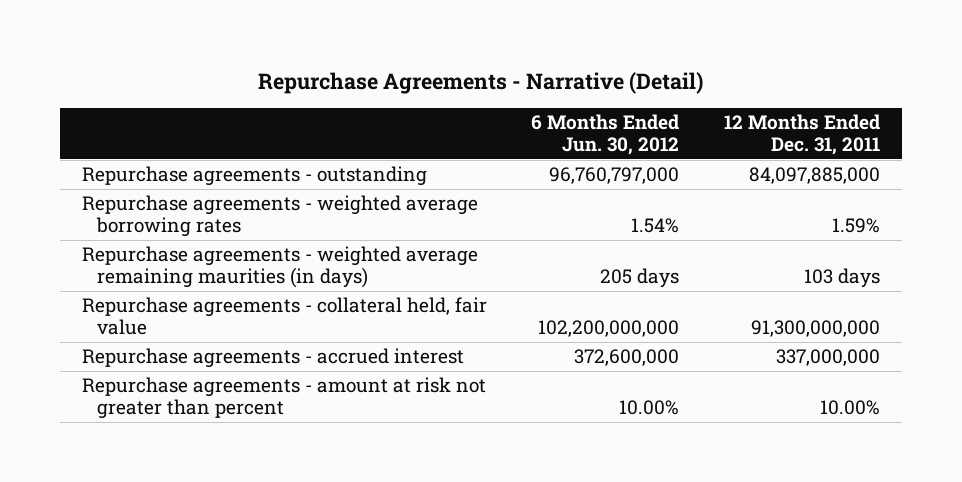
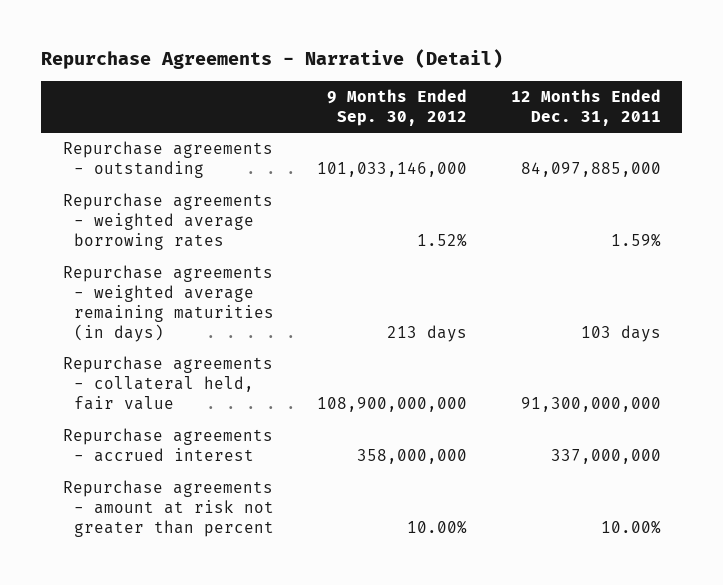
[531,114,680,156] 6 Months Ended Jun. 30, 2012 -> none
none -> [327,88,468,126] 9 Months Ended Sep. 30, 2012
[81,246,478,289] Repurchase agreements - weighted average remaining maurities (in days) -> [62,265,274,343] Repurchase agreements - weighted average remaining maturities (in days)

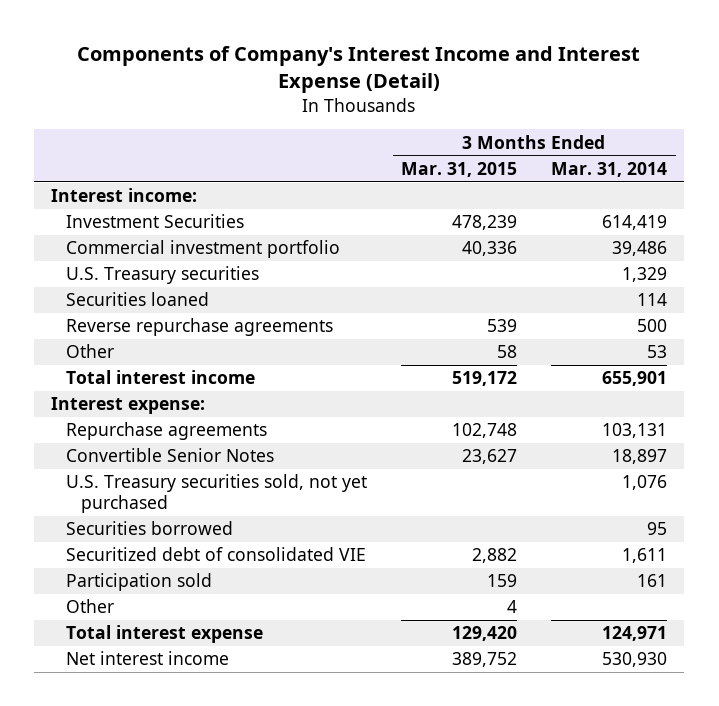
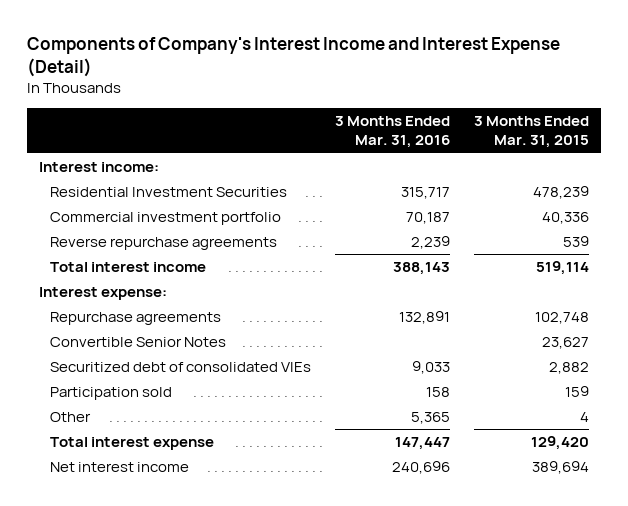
[551,161,668,177] Mar. 31, 2014 -> none
none -> [335,116,451,149] 3 Months Ended Mar. 31, 2016
[66,214,245,229] Investment Securities -> [49,187,287,198] Residential Investment Securities
[66,266,260,285] U.S. Treasury securities -> none
[66,292,210,307] Securities loaned -> none
[66,344,115,359] Other -> none
[452,371,518,387] 519,172 -> [536,261,590,276] 519,114
[66,474,368,514] U.S. Treasury securities sold, not yet purchased -> none
[66,521,234,536] Securities borrowed -> none
[66,547,367,562] Securitized debt of consolidated VIE -> [49,362,311,373] Securitized debt of consolidated VIEs
[452,652,518,668] 389,752 -> [532,461,590,475] 389,694

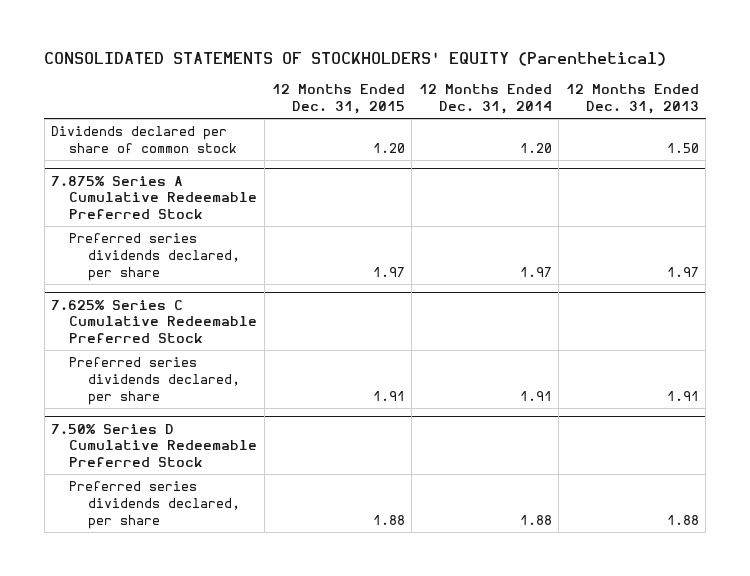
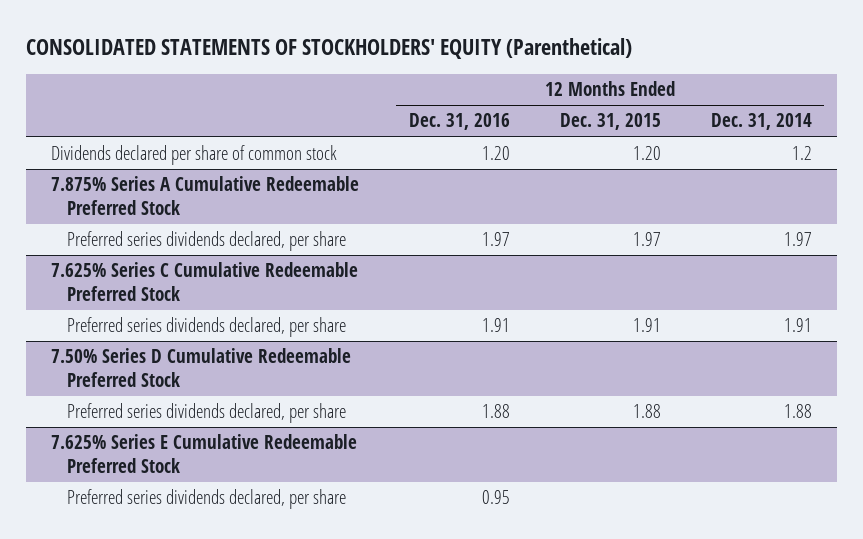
[565,84,699,115] 12 Months Ended Dec. 31, 2013 -> none
none -> [408,113,510,131] Dec. 31, 2016
[519,142,552,153] 1.20 -> [791,146,812,161] 1.2
none -> [50,434,357,474] 7.625% Series E Cumulative Redeemable Preferred Stock
none -> [66,489,346,510] Preferred series dividends declared, per share

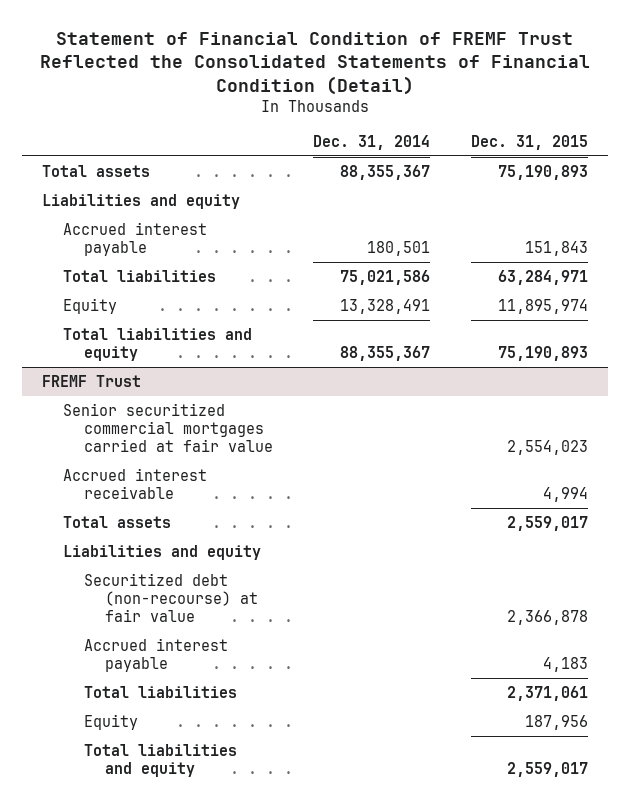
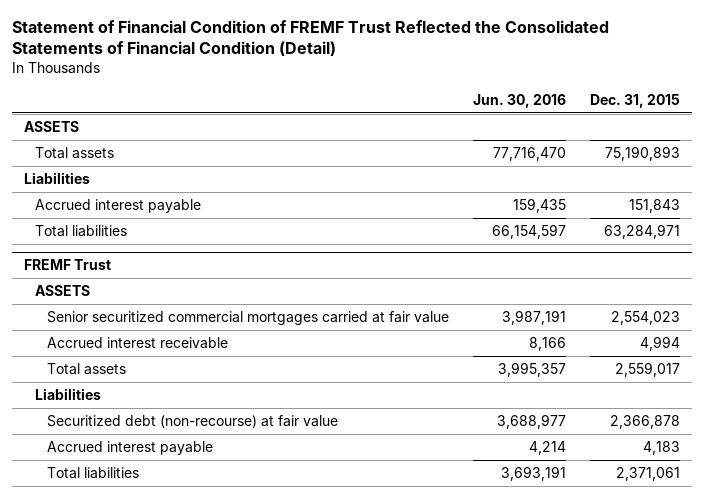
[313,134,431,150] Dec. 31, 2014 -> none
none -> [473,93,567,108] Jun. 30, 2016
none -> [23,121,79,133] ASSETS
[41,194,240,210] Liabilities and equity -> none
none -> [23,172,90,185] Liabilities
[63,298,118,315] Equity -> none
[63,328,253,362] Total liabilities and equity -> none
none -> [35,285,91,297] ASSETS
[63,545,262,561] Liabilities and equity -> none
none -> [35,388,102,401] Liabilities
[84,714,139,731] Equity -> none
[84,744,238,778] Total liabilities and equity -> none

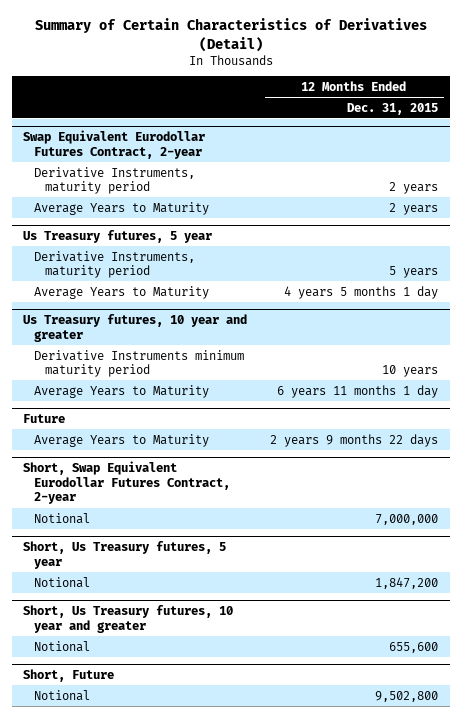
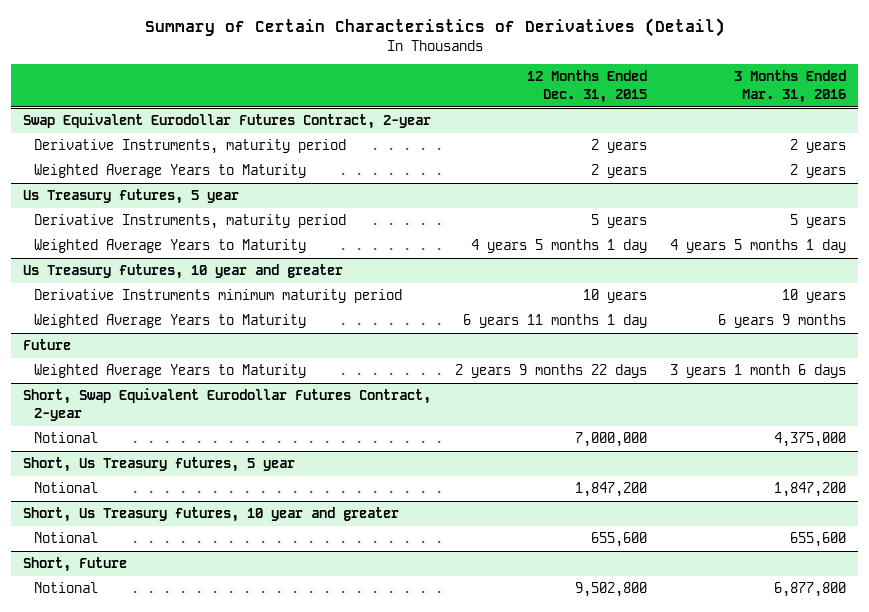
none -> [734,70,847,103] 3 Months Ended Mar. 31, 2016
[34,201,210,215] Average Years to Maturity -> [33,164,306,179] Weighted Average Years to Maturity
[34,285,210,299] Average Years to Maturity -> [33,239,306,254] Weighted Average Years to Maturity
[34,384,210,398] Average Years to Maturity -> [33,314,306,329] Weighted Average Years to Maturity
[34,433,210,447] Average Years to Maturity -> [33,364,306,379] Weighted Average Years to Maturity

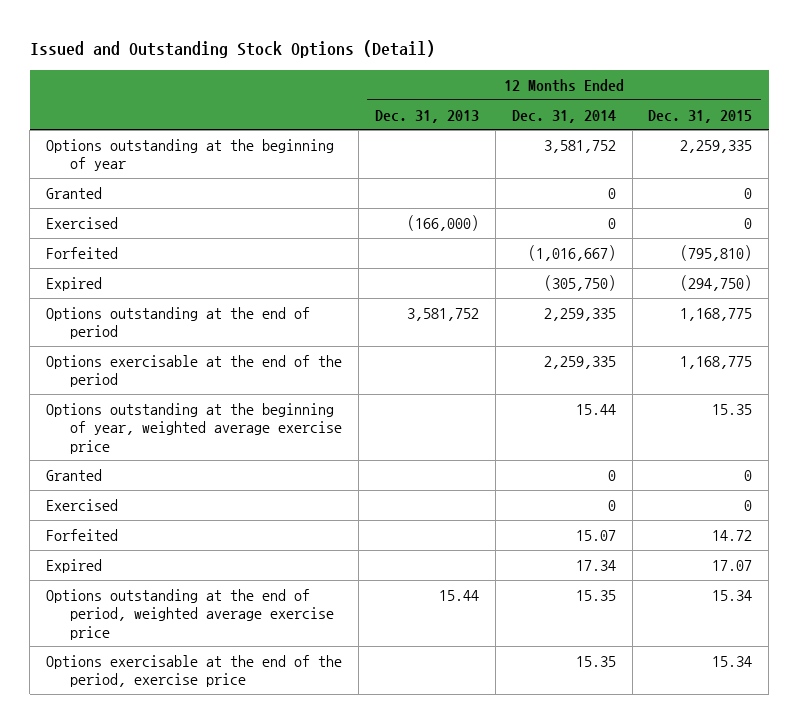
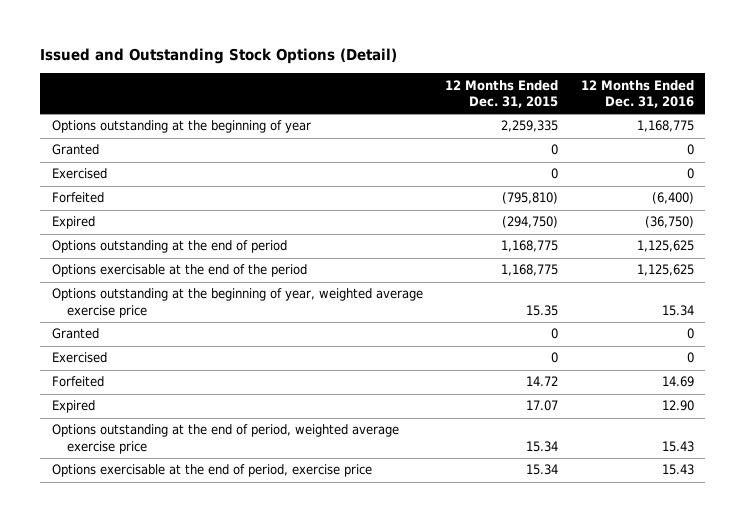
[374,109,479,123] Dec. 31, 2013 -> none
[511,109,616,123] Dec. 31, 2014 -> none
none -> [580,79,694,109] 12 Months Ended Dec. 31, 2016
[46,654,343,688] Options exercisable at the end of the period, exercise price -> [51,464,372,478] Options exercisable at the end of period, exercise price

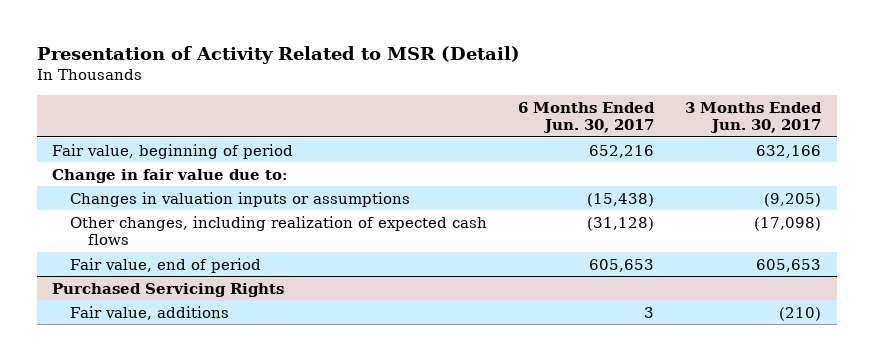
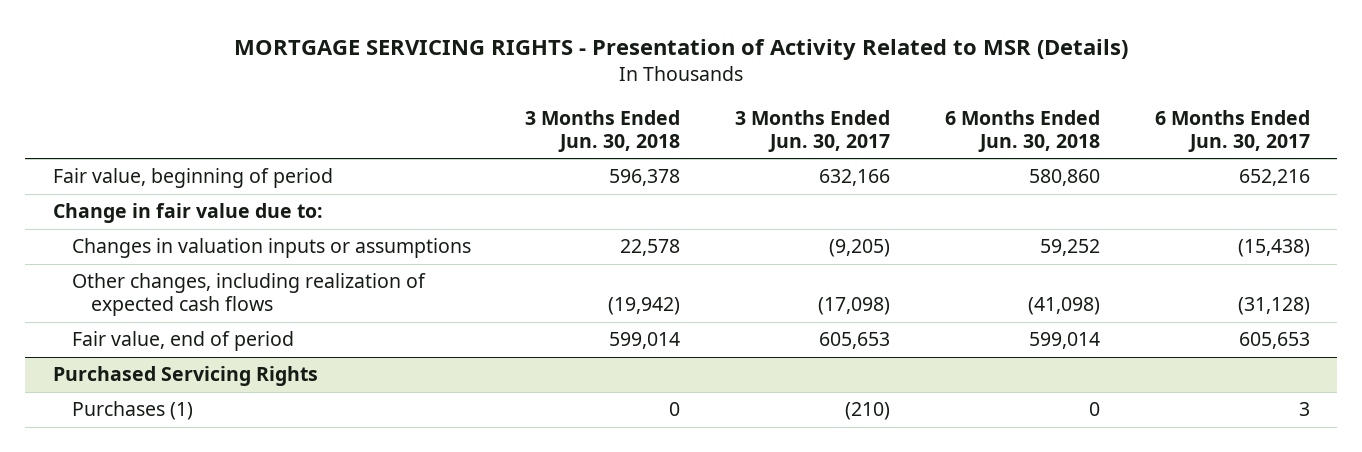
[36,45,520,64] Presentation of Activity Related to MSR (Detail) -> [234,39,1129,61] MORTGAGE SERVICING RIGHTS - Presentation of Activity Related to MSR (Details)
none -> [525,109,681,152] 3 Months Ended Jun. 30, 2018
none -> [944,109,1100,152] 6 Months Ended Jun. 30, 2018
[70,305,230,320] Fair value, additions -> [71,401,193,421] Purchases (1)

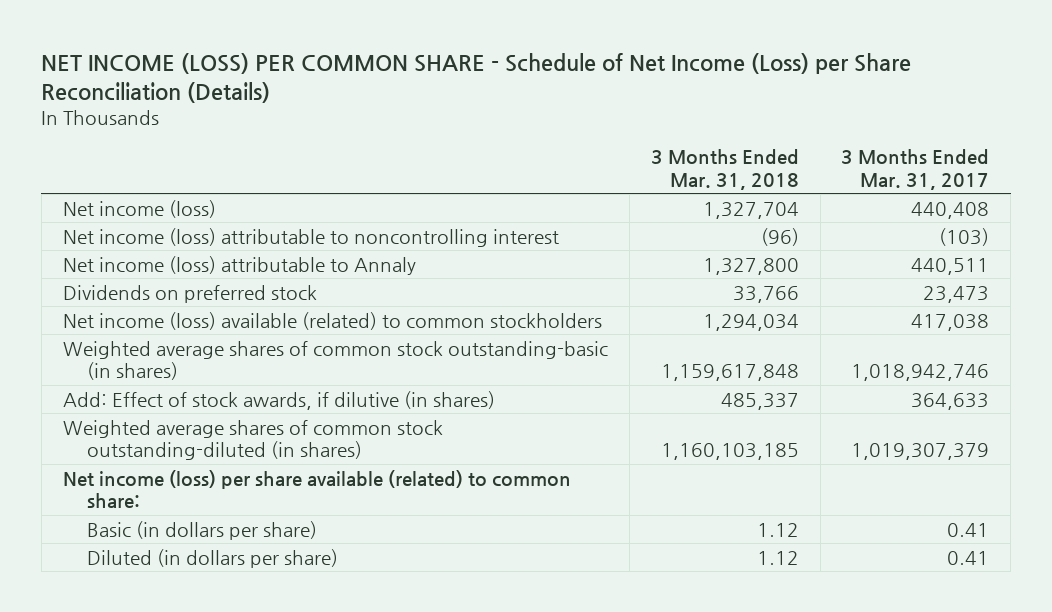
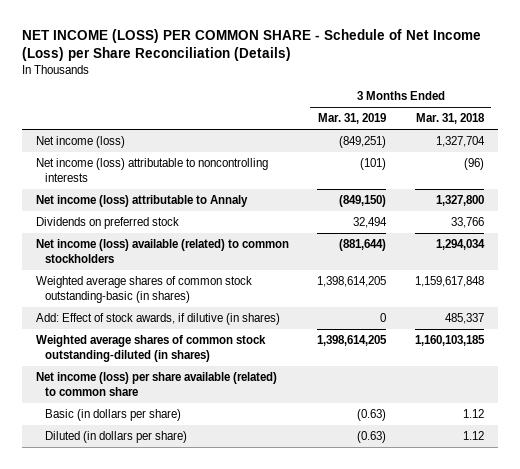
[841,149,990,190] 3 Months Ended Mar. 31, 2017 -> none
none -> [318,113,387,125] Mar. 31, 2019
[62,227,559,247] Net income (loss) attributable to noncontrolling interest -> [35,158,268,183] Net income (loss) attributable to noncontrolling interests
[62,469,571,508] Net income (loss) per share available (related) to common share: -> [35,372,277,397] Net income (loss) per share available (related) to common share

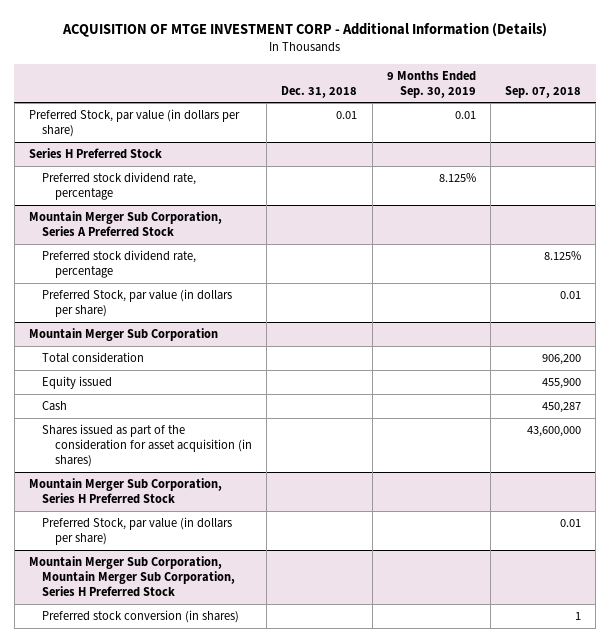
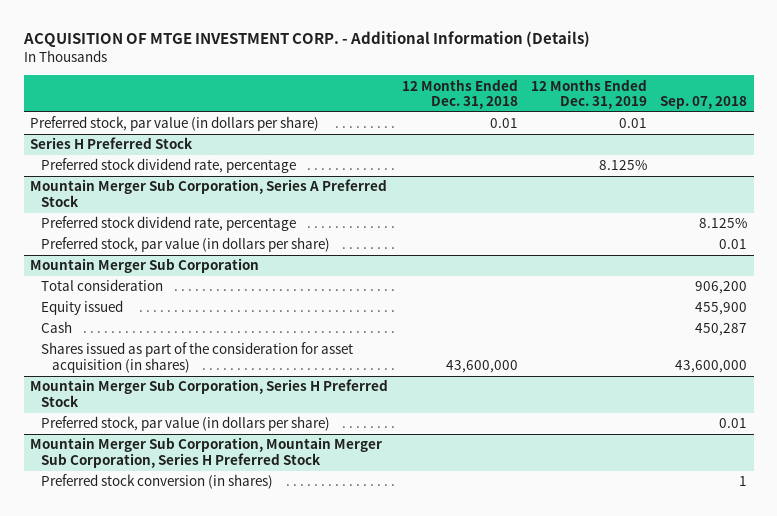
[61,21,547,37] ACQUISITION OF MTGE INVESTMENT CORP - Additional Information (Details) -> [22,31,590,48] ACQUISITION OF MTGE INVESTMENT CORP. - Additional Information (Details)
[281,85,358,98] Dec. 31, 2018 -> none
[386,70,476,98] 9 Months Ended Sep. 30, 2019 -> none
none -> [401,78,518,110] 12 Months Ended Dec. 31, 2018
none -> [530,78,647,110] 12 Months Ended Dec. 31, 2019
[28,109,240,138] Preferred Stock, par value (in dollars per share) -> [30,116,320,132] Preferred stock, par value (in dollars per share)
[41,289,232,318] Preferred Stock, par value (in dollars per share) -> [41,237,331,253] Preferred stock, par value (in dollars per share)
[41,517,232,546] Preferred Stock, par value (in dollars per share) -> [41,416,331,432] Preferred stock, par value (in dollars per share)

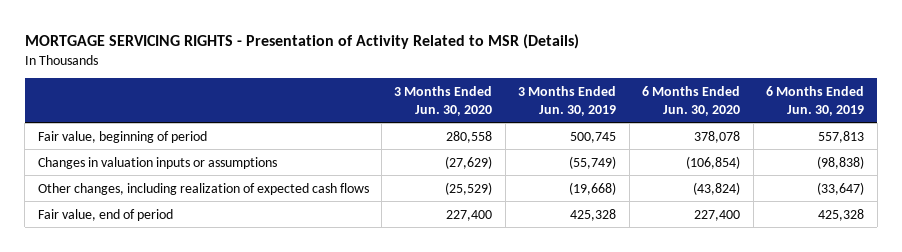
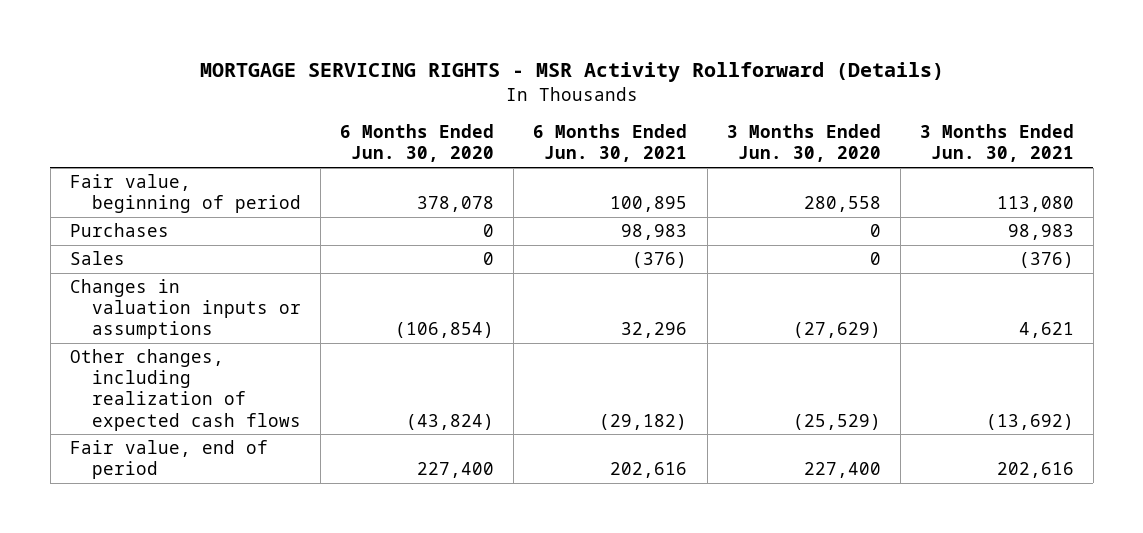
[24,33,579,49] MORTGAGE SERVICING RIGHTS - Presentation of Activity Related to MSR (Details) -> [199,62,944,83] MORTGAGE SERVICING RIGHTS - MSR Activity Rollforward (Details)
[518,86,617,116] 3 Months Ended Jun. 30, 2019 -> none
[766,86,865,116] 6 Months Ended Jun. 30, 2019 -> none
none -> [533,124,688,163] 6 Months Ended Jun. 30, 2021
none -> [919,124,1074,163] 3 Months Ended Jun. 30, 2021
none -> [69,223,169,238] Purchases
none -> [69,251,125,266] Sales

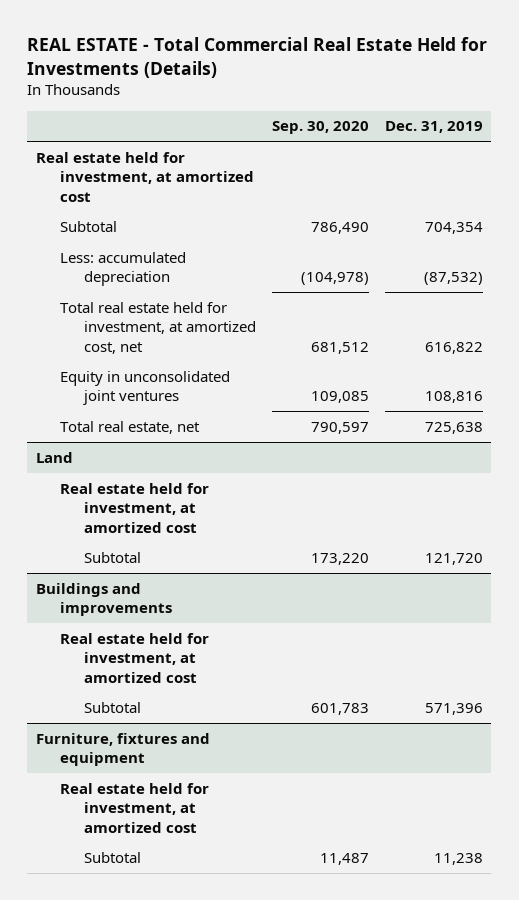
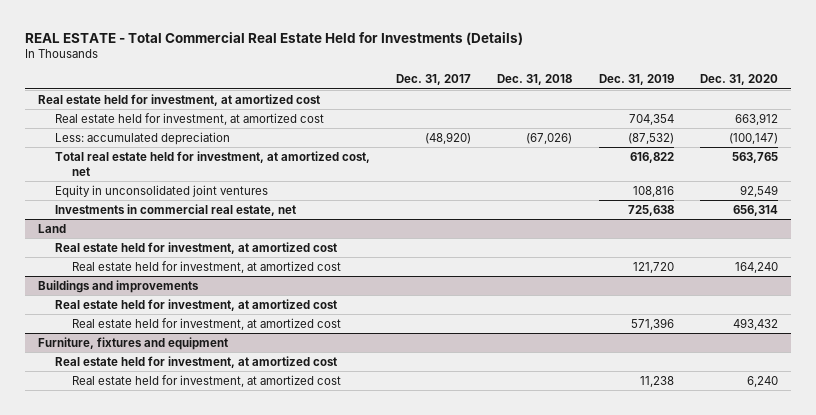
[272,121,370,135] Sep. 30, 2020 -> none
none -> [396,74,472,86] Dec. 31, 2017
none -> [497,74,573,86] Dec. 31, 2018
none -> [700,74,779,86] Dec. 31, 2020
[59,220,117,232] Subtotal -> [54,112,324,125] Real estate held for investment, at amortized cost
[59,420,200,434] Total real estate, net -> [54,203,296,216] Investments in commercial real estate, net
[83,551,141,563] Subtotal -> [71,260,341,273] Real estate held for investment, at amortized cost
[83,701,141,713] Subtotal -> [71,317,341,330] Real estate held for investment, at amortized cost
[83,851,141,863] Subtotal -> [71,374,341,387] Real estate held for investment, at amortized cost

